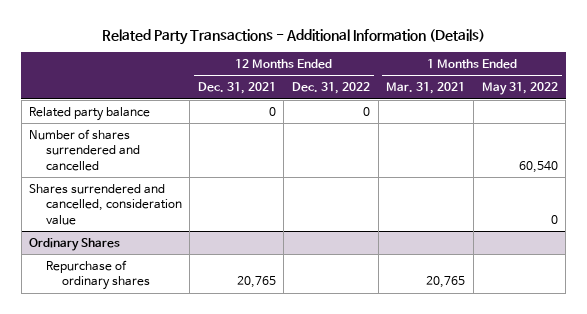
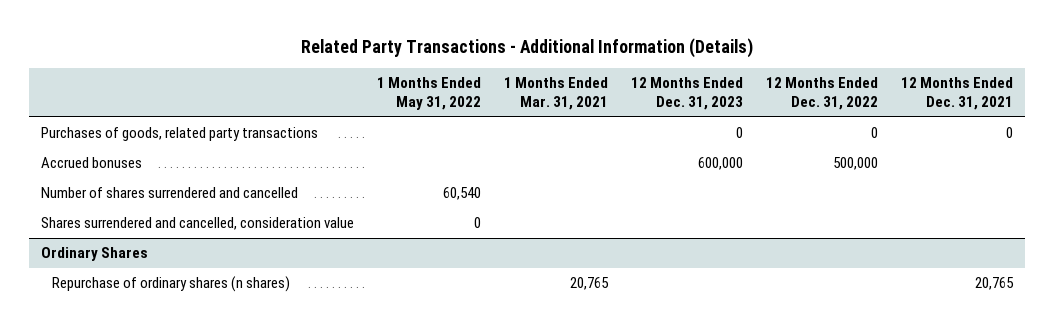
none -> [631,77,744,111] 12 Months Ended Dec. 31, 2023
[29,107,151,122] Related party balance -> [40,127,318,142] Purchases of goods, related party transactions
none -> [40,157,142,169] Accrued bonuses
[45,260,150,291] Repurchase of ordinary shares -> [51,276,290,293] Repurchase of ordinary shares (n shares)

